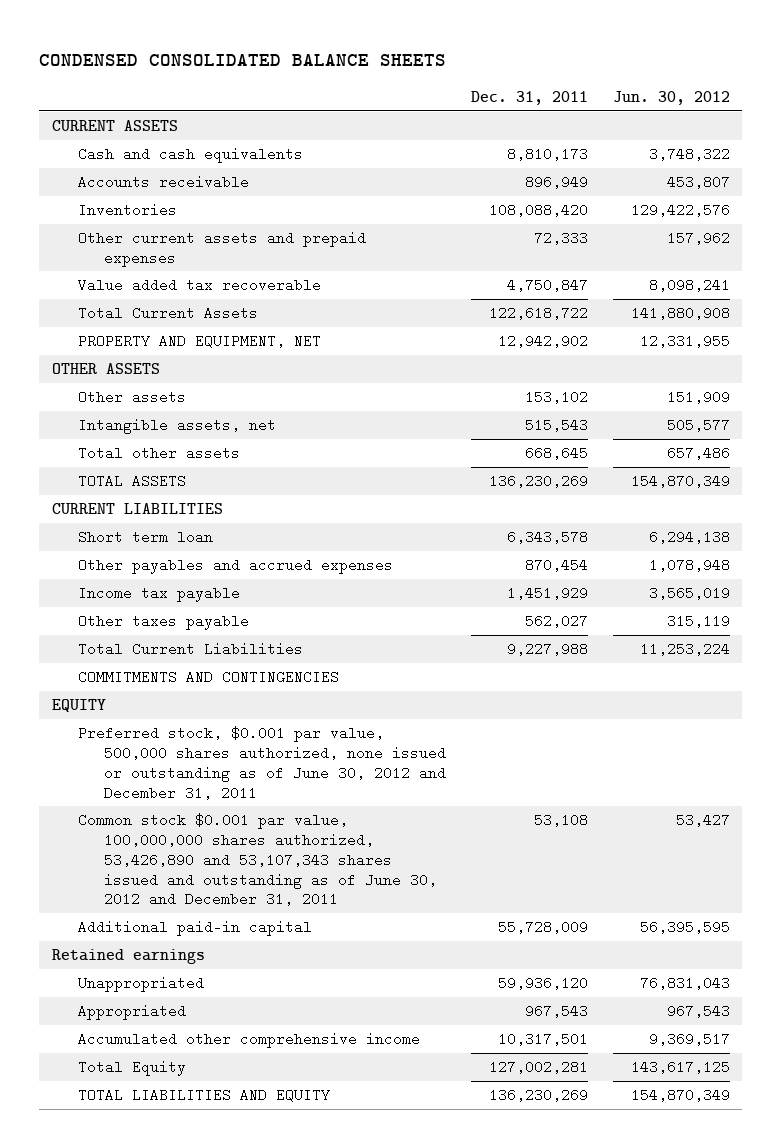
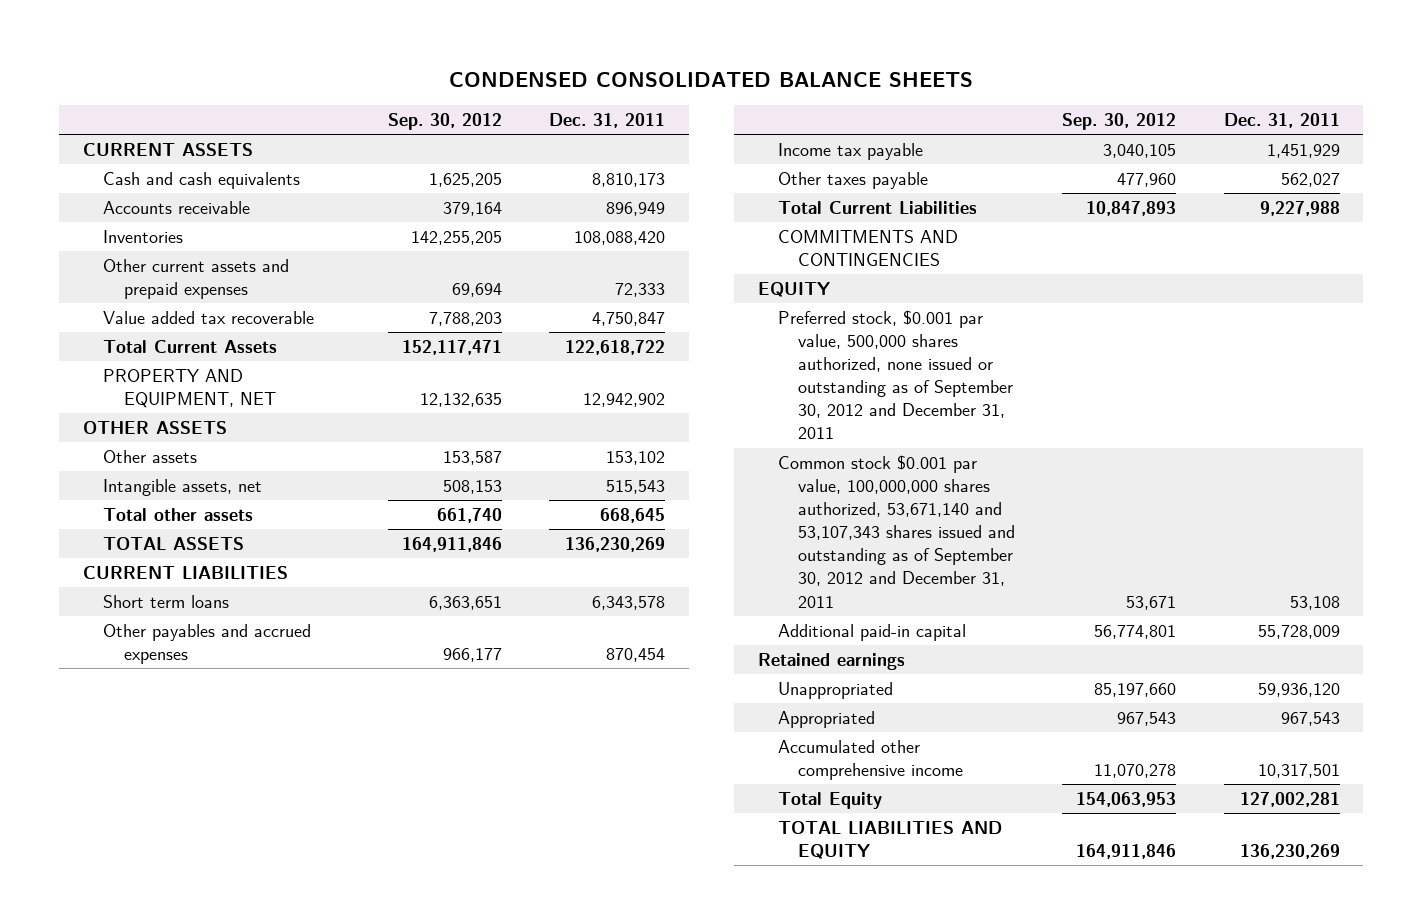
[612,91,730,106] Jun. 30, 2012 -> none
none -> [388,113,503,131] Sep. 30, 2012
[77,530,213,545] Short term loan -> [103,594,230,608] Short term loans
[77,726,447,800] Preferred stock, $0.001 par value, 500,000 shares authorized, none issued or outstanding as of June 30, 2012 and December 31, 2011 -> [777,309,1014,440] Preferred stock, $0.001 par value, 500,000 shares authorized, none issued or outstanding as of September 30, 2012 and December 31, 2011
[77,813,438,907] Common stock $0.001 par value, 100,000,000 shares authorized, 53,426,890 and 53,107,343 shares issued and outstanding as of June 30, 2012 and December 31, 2011 -> [777,454,1016,608] Common stock $0.001 par value, 100,000,000 shares authorized, 53,671,140 and 53,107,343 shares issued and outstanding as of September 30, 2012 and December 31, 2011

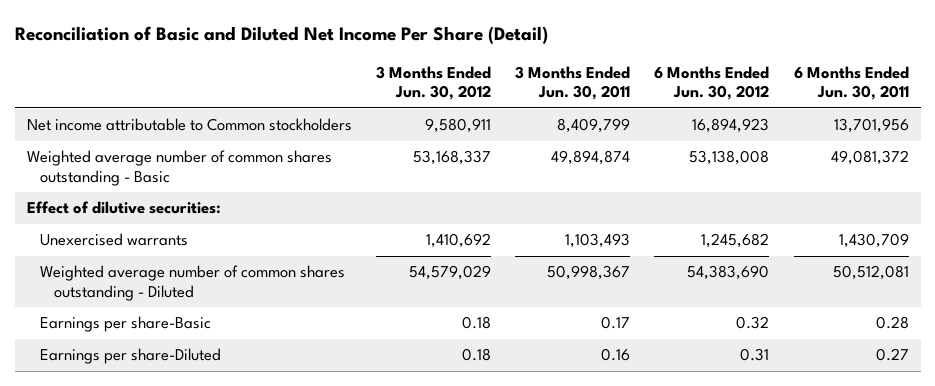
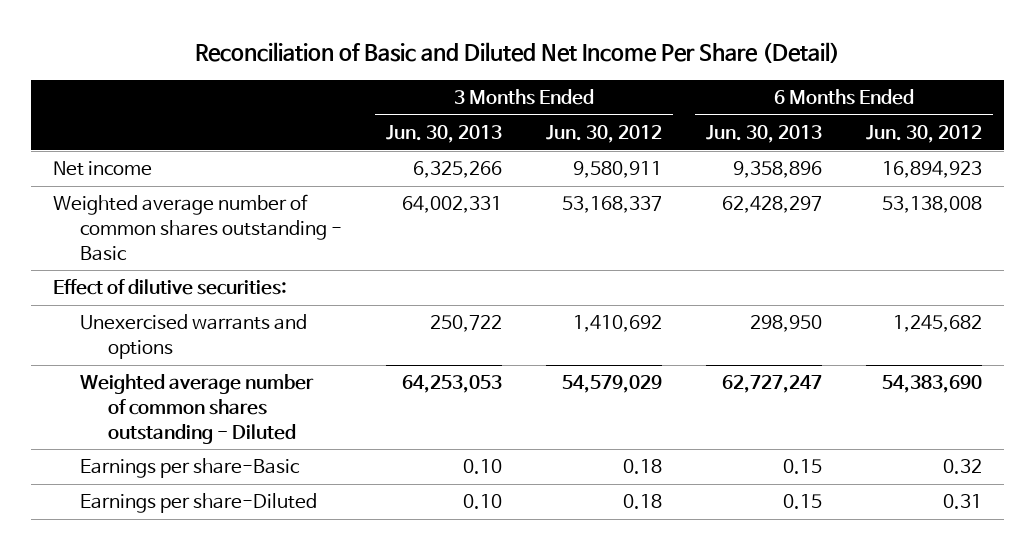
[515,66,631,101] 3 Months Ended Jun. 30, 2011 -> none
[793,66,909,101] 6 Months Ended Jun. 30, 2011 -> none
none -> [386,125,503,144] Jun. 30, 2013
none -> [705,125,822,144] Jun. 30, 2013
[26,118,352,132] Net income attributable to Common stockholders -> [52,161,152,177] Net income
[40,233,189,247] Unexercised warrants -> [80,314,308,360] Unexercised warrants and options

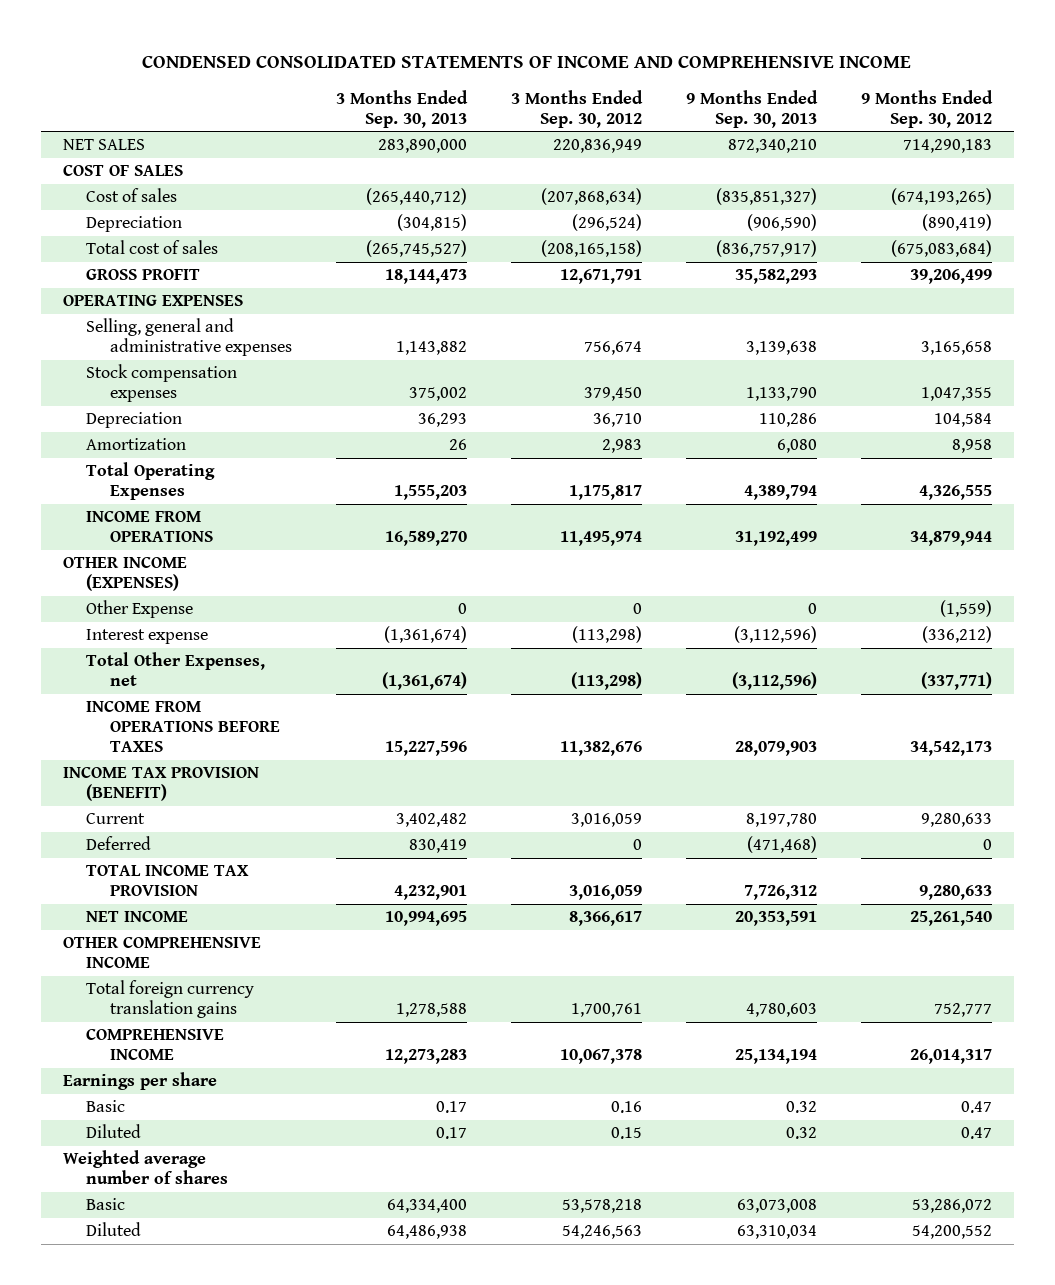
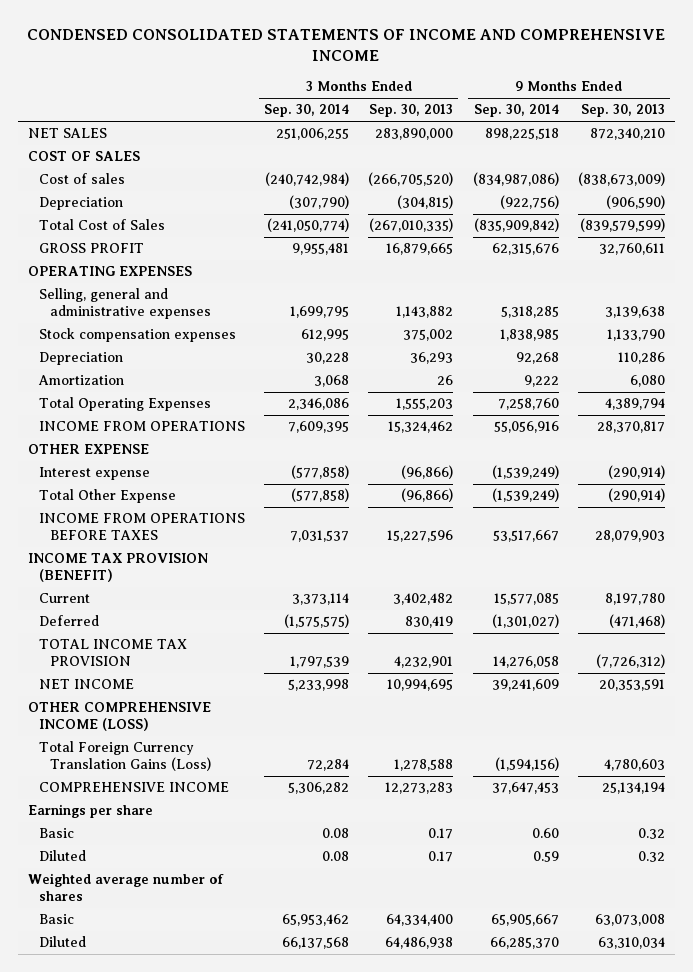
[511,89,644,128] 3 Months Ended Sep. 30, 2012 -> none
[861,89,994,128] 9 Months Ended Sep. 30, 2012 -> none
none -> [264,104,350,118] Sep. 30, 2014
none -> [473,104,559,118] Sep. 30, 2014
[366,188,468,206] (265,440,712) -> [368,172,454,187] (266,705,520)
[716,188,818,206] (835,851,327) -> [578,172,666,187] (838,673,009)
[86,240,219,255] Total cost of sales -> [38,219,165,231] Total Cost of Sales
[366,240,468,258] (265,745,527) -> [369,218,454,233] (267,010,335)
[716,240,818,258] (836,757,917) -> [580,218,666,233] (839,579,599)
[385,269,468,285] 18,144,473 -> [386,243,454,256] 16,879,665
[735,269,818,285] 35,582,293 -> [599,243,666,256] 32,760,611
[86,600,194,619] Other Expense -> none
[385,531,468,547] 16,589,270 -> [388,421,454,434] 15,324,462
[735,531,818,547] 31,192,499 -> [597,421,666,434] 28,370,817
[62,557,187,592] OTHER INCOME (EXPENSES) -> [27,444,149,455] OTHER EXPENSE
[384,626,468,644] (1,361,674) -> [401,465,454,480] (96,866)
[734,626,818,644] (3,112,596) -> [608,465,666,480] (290,914)
[86,652,266,687] Total Other Expenses, net -> [38,489,176,504] Total Other Expense
[382,672,468,691] (1,361,674) -> [401,488,454,503] (96,866)
[732,672,818,691] (3,112,596) -> [608,488,666,503] (290,914)
[744,885,818,901] 7,726,312 -> [596,653,666,668] (7,726,312)
[62,937,261,969] OTHER COMPREHENSIVE INCOME -> [27,702,211,731] OTHER COMPREHENSIVE INCOME (LOSS)
[86,980,255,1019] Total foreign currency translation gains -> [38,741,211,771] Total Foreign Currency Translation Gains (Loss)

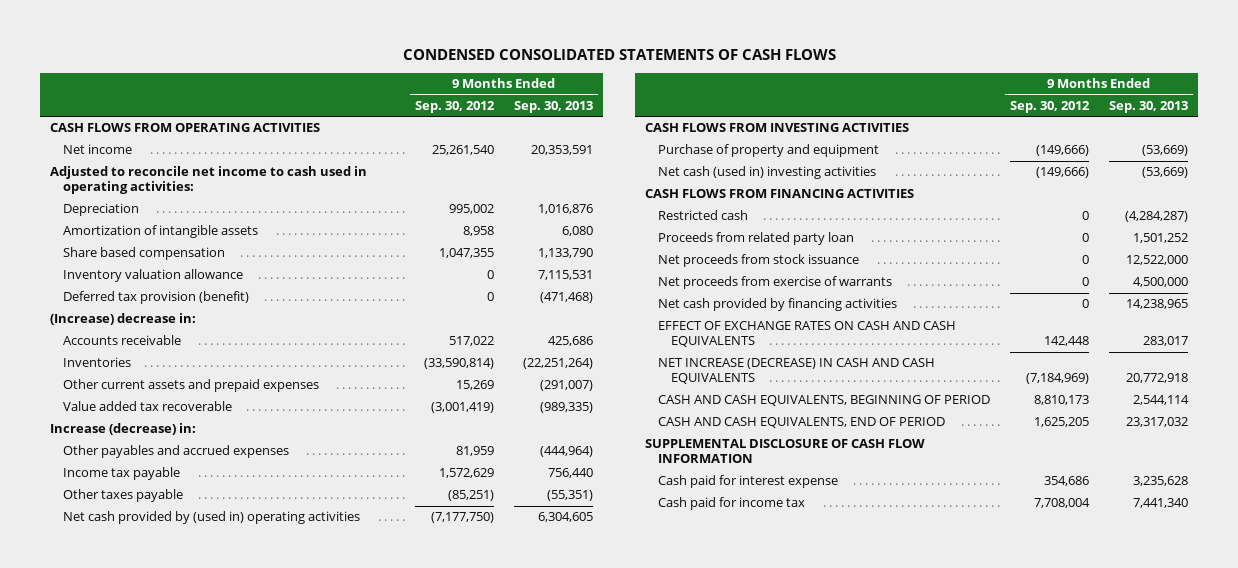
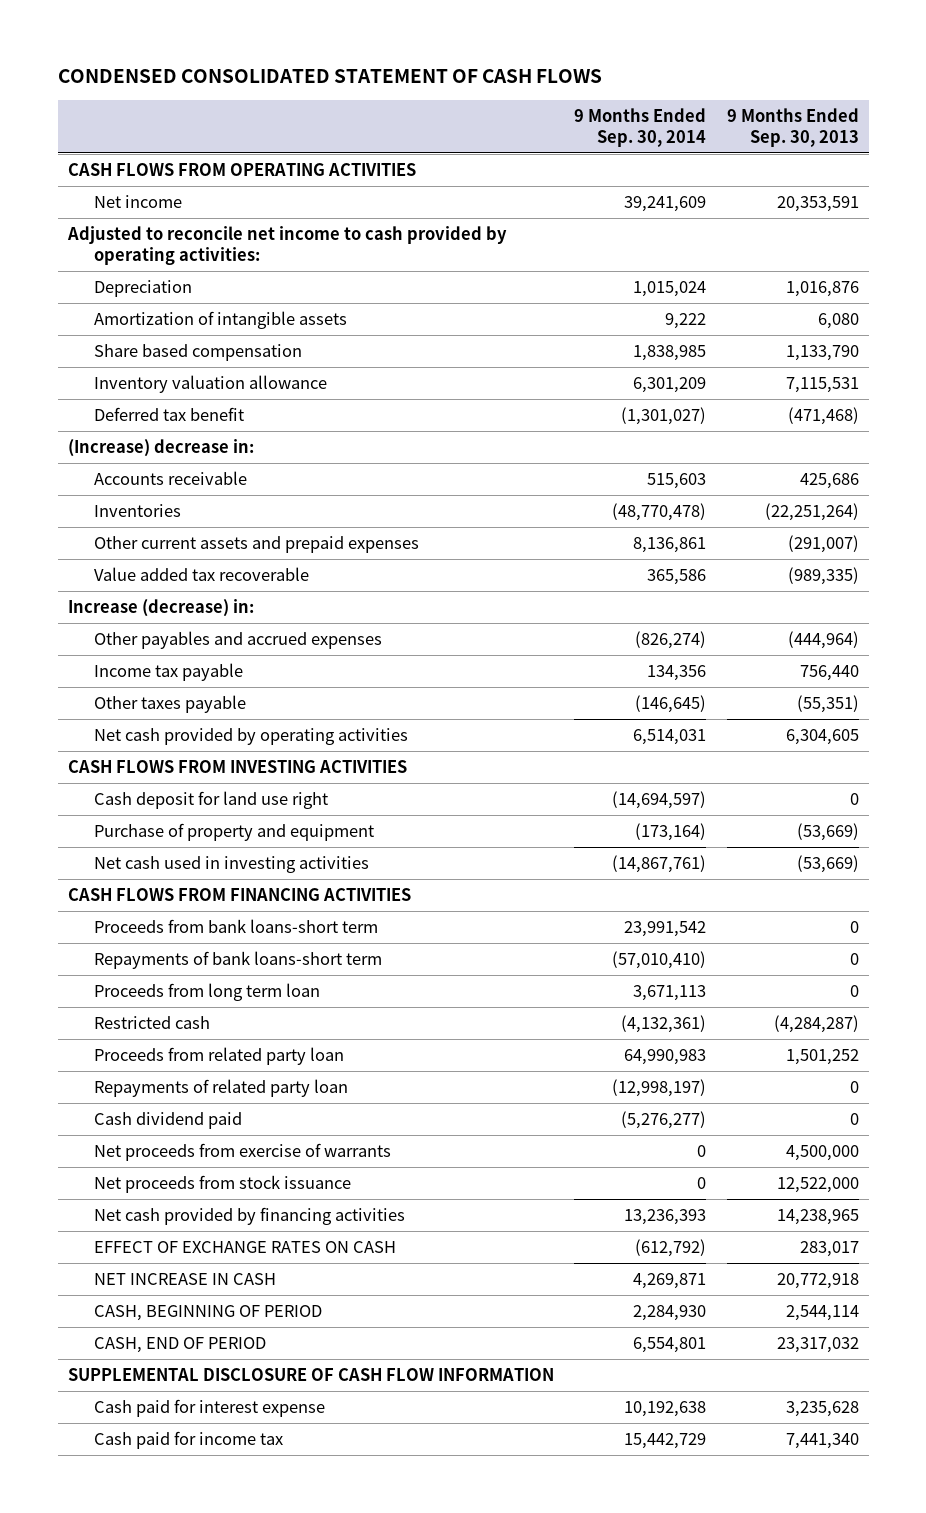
[402,48,836,60] CONDENSED CONSOLIDATED STATEMENTS OF CASH FLOWS -> [57,69,602,84] CONDENSED CONSOLIDATED STATEMENT OF CASH FLOWS
[414,100,495,113] Sep. 30, 2012 -> none
none -> [574,108,707,147] 9 Months Ended Sep. 30, 2014
[49,166,367,195] Adjusted to reconcile net income to cash used in operating activities: -> [66,226,507,265] Adjusted to reconcile net income to cash provided by operating activities:
[62,291,249,305] Deferred tax provision (benefit) -> [93,407,244,422] Deferred tax benefit
[62,511,360,525] Net cash provided by (used in) operating activities -> [93,728,408,746] Net cash provided by operating activities
none -> [93,791,328,810] Cash deposit for land use right
[657,166,876,180] Net cash (used in) investing activities -> [93,856,369,874] Net cash used in investing activities
none -> [93,919,378,934] Proceeds from bank loans-short term
none -> [93,951,382,970] Repayments of bank loans-short term
none -> [93,983,320,1002] Proceeds from long term loan
none -> [93,1079,348,1098] Repayments of related party loan
none -> [93,1112,242,1130] Cash dividend paid
[657,254,859,268] Net proceeds from stock issuance -> [93,1175,351,1194] Net proceeds from stock issuance
[657,321,956,348] EFFECT OF EXCHANGE RATES ON CASH AND CASH EQUIVALENTS -> [93,1241,396,1254] EFFECT OF EXCHANGE RATES ON CASH
[657,358,935,385] NET INCREASE (DECREASE) IN CASH AND CASH EQUIVALENTS -> [93,1273,276,1286] NET INCREASE IN CASH
[657,395,990,407] CASH AND CASH EQUIVALENTS, BEGINNING OF PERIOD -> [93,1305,322,1322] CASH, BEGINNING OF PERIOD
[657,417,945,429] CASH AND CASH EQUIVALENTS, END OF PERIOD -> [93,1337,266,1354] CASH, END OF PERIOD

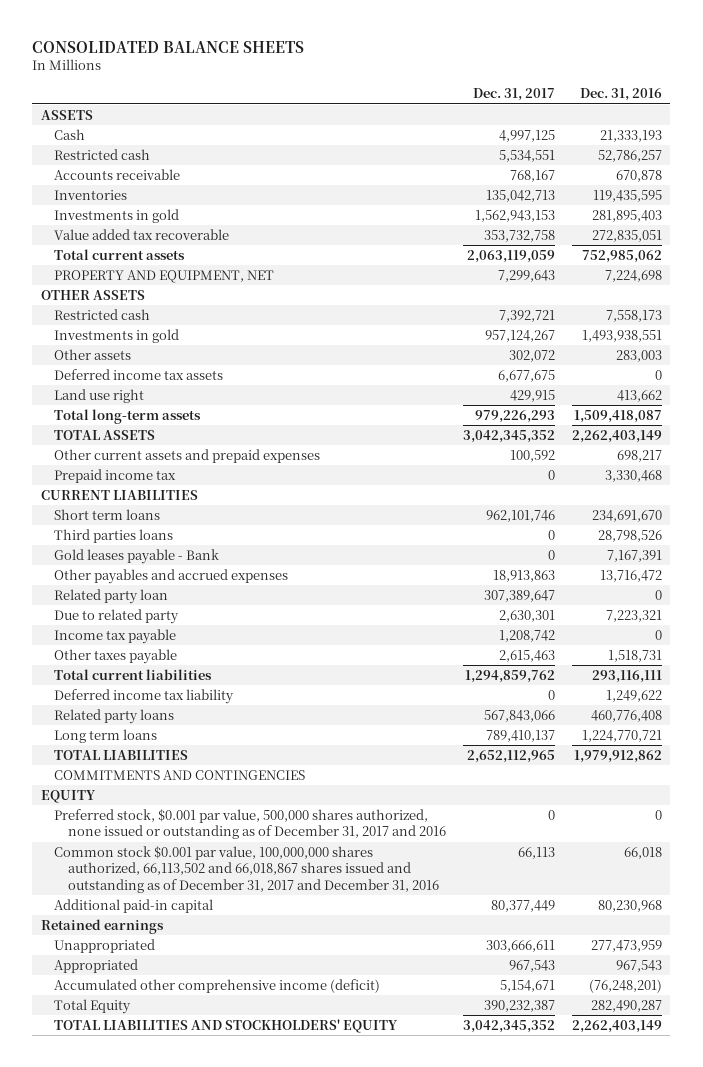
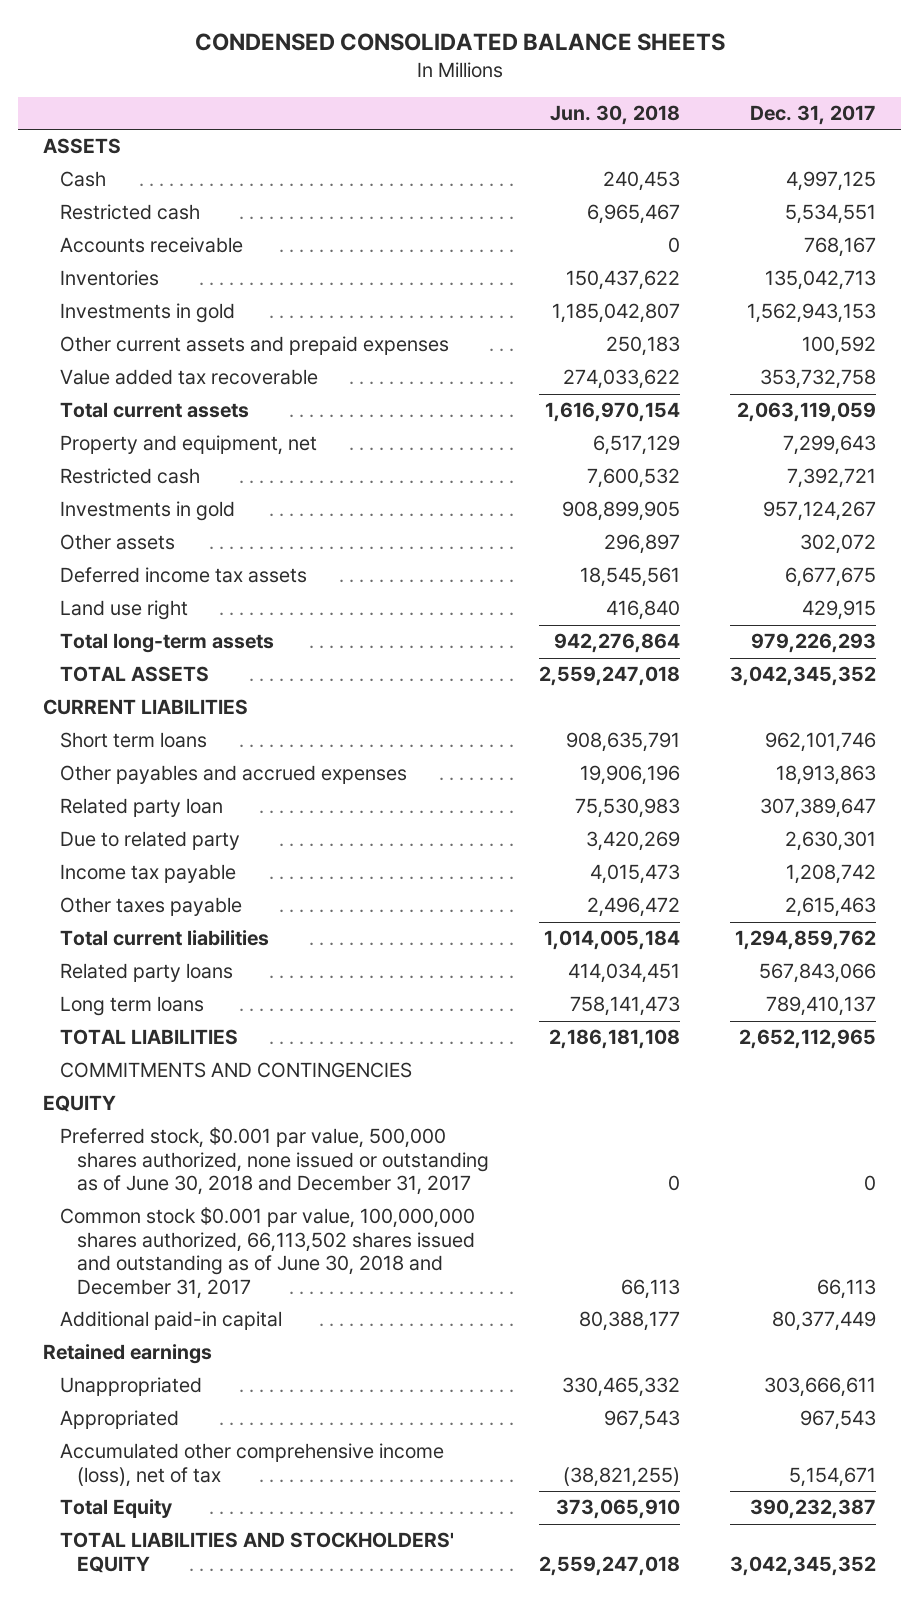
[32,40,305,53] CONSOLIDATED BALANCE SHEETS -> [194,32,725,51] CONDENSED CONSOLIDATED BALANCE SHEETS
[579,88,662,102] Dec. 31, 2016 -> none
none -> [549,105,680,126] Jun. 30, 2018
[54,448,321,463] Other current assets and prepaid expenses -> [60,336,450,356] Other current assets and prepaid expenses
[40,289,145,300] OTHER ASSETS -> none
[54,269,275,283] PROPERTY AND EQUIPMENT, NET -> [60,435,318,456] Property and equipment, net
[54,468,177,483] Prepaid income tax -> none
[54,528,174,543] Third parties loans -> none
[54,548,220,564] Gold leases payable - Bank -> none
[54,688,235,704] Deferred income tax liability -> none
[54,808,446,840] Preferred stock, $0.001 par value, 500,000 shares authorized, none issued or outstanding as of December 31, 2017 and 2016 -> [60,1127,489,1196] Preferred stock, $0.001 par value, 500,000 shares authorized, none issued or outstanding as of June 30, 2018 and December 31, 2017
[54,845,439,893] Common stock $0.001 par value, 100,000,000 shares authorized, 66,113,502 and 66,018,867 shares issued and outstanding as of December 31, 2017 and December 31, 2016 -> [60,1207,476,1299] Common stock $0.001 par value, 100,000,000 shares authorized, 66,113,502 shares issued and outstanding as of June 30, 2018 and December 31, 2017
[54,978,381,993] Accumulated other comprehensive income (deficit) -> [60,1443,445,1487] Accumulated other comprehensive income (loss), net of tax

